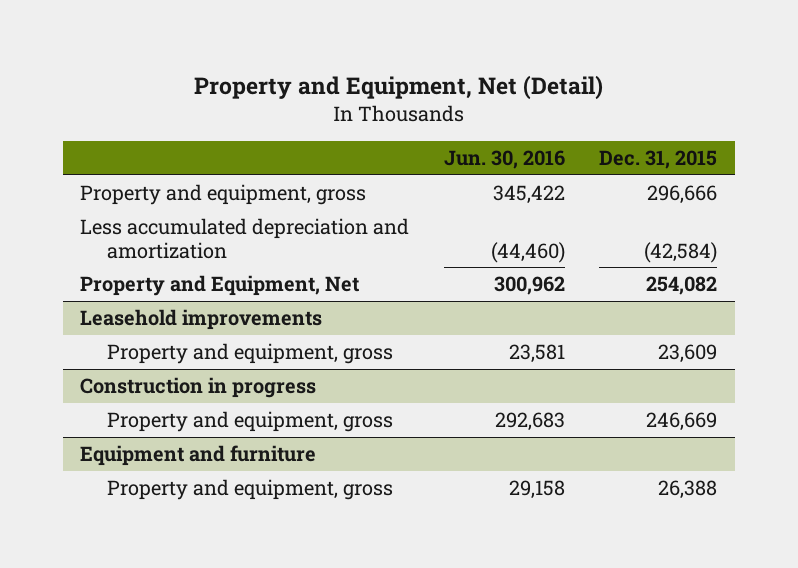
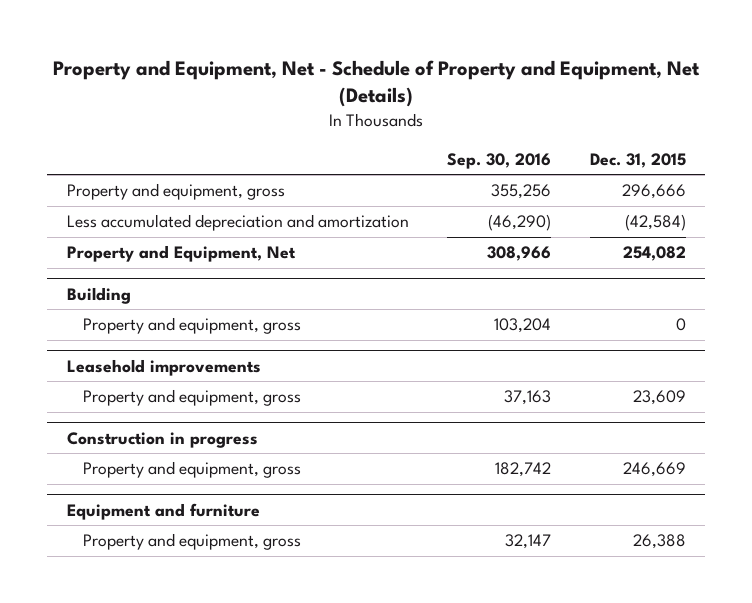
[193,74,603,100] Property and Equipment, Net (Detail) -> [53,59,701,108] Property and Equipment, Net - Schedule of Property and Equipment, Net (Details)
[443,149,565,169] Jun. 30, 2016 -> none
none -> [447,152,552,169] Sep. 30, 2016
none -> [66,286,131,304] Building
none -> [83,317,302,335] Property and equipment, gross

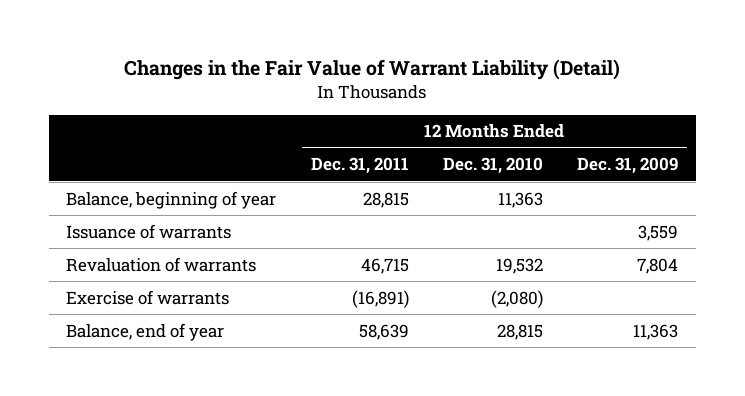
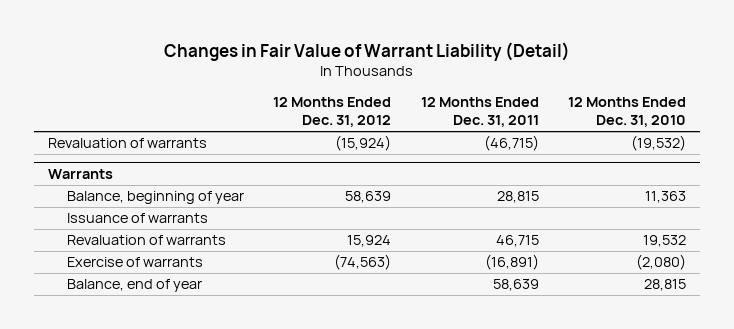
[124,59,621,81] Changes in the Fair Value of Warrant Liability (Detail) -> [164,41,571,61] Changes in Fair Value of Warrant Liability (Detail)
[577,157,679,175] Dec. 31, 2009 -> none
none -> [273,97,392,128] 12 Months Ended Dec. 31, 2012
none -> [48,138,208,149] Revaluation of warrants
none -> [48,169,114,180] Warrants

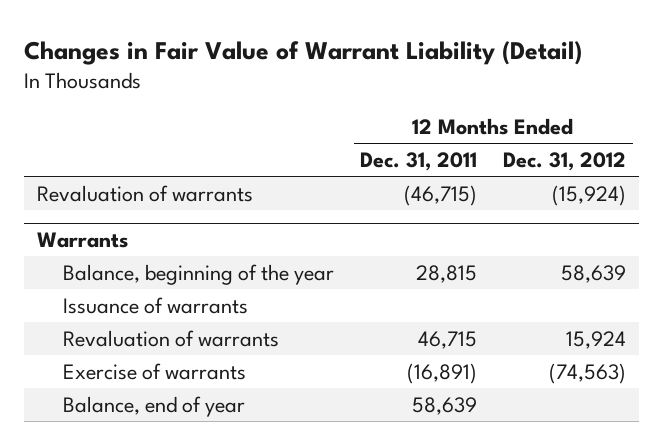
[567,97,686,128] 12 Months Ended Dec. 31, 2010 -> none
[67,191,245,205] Balance, beginning of year -> [63,263,335,285] Balance, beginning of the year

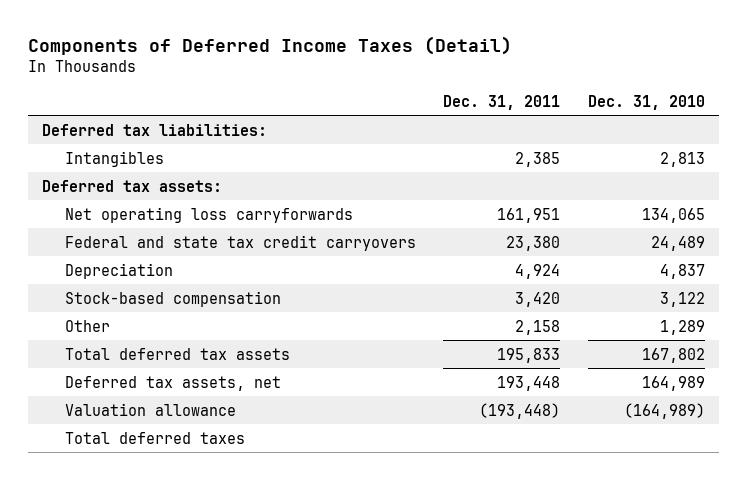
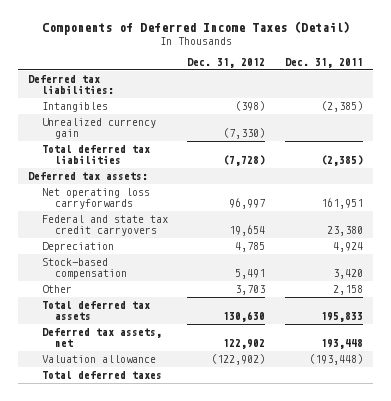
[588,94,706,110] Dec. 31, 2010 -> none
none -> [187,57,266,68] Dec. 31, 2012
[515,151,561,167] 2,385 -> [321,101,364,113] (2,385)
none -> [41,118,156,139] Unrealized currency gain
none -> [41,145,150,164] Total deferred tax liabilities

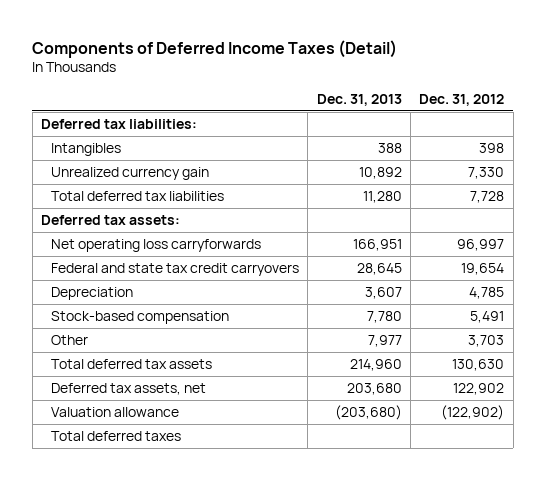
[285,57,364,68] Dec. 31, 2011 -> none
none -> [316,93,402,106] Dec. 31, 2013
[235,101,266,112] (398) -> [479,143,505,154] 398
[223,127,266,139] (7,330) -> [468,167,505,180] 7,330
[223,154,266,166] (7,728) -> [470,191,505,204] 7,728

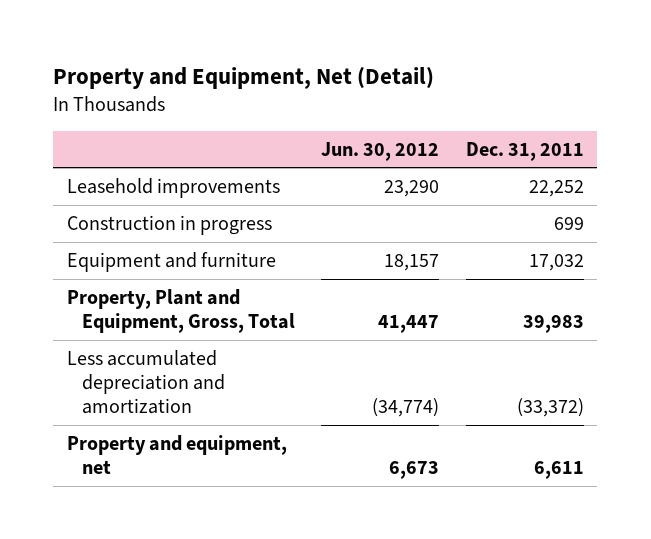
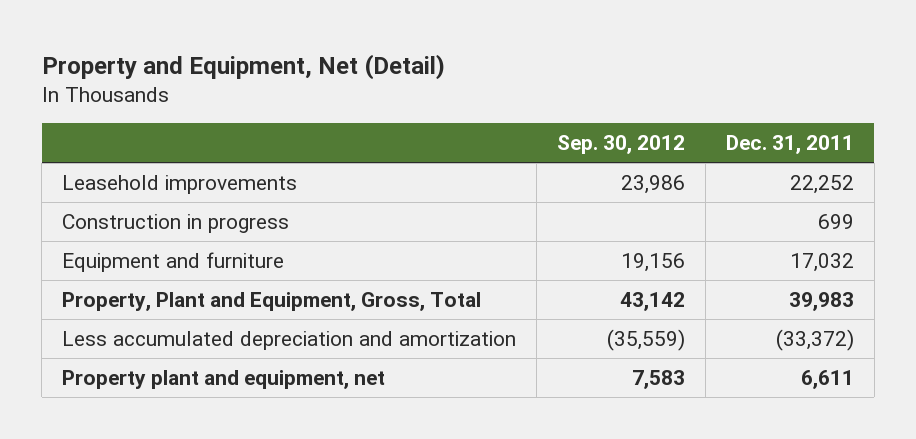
[321,141,440,161] Jun. 30, 2012 -> none
none -> [556,134,685,154] Sep. 30, 2012
[66,434,287,475] Property and equipment, net -> [61,369,385,389] Property plant and equipment, net

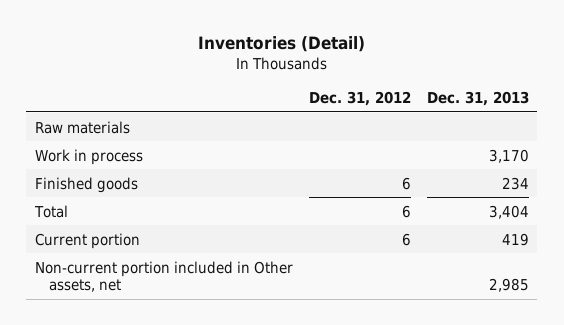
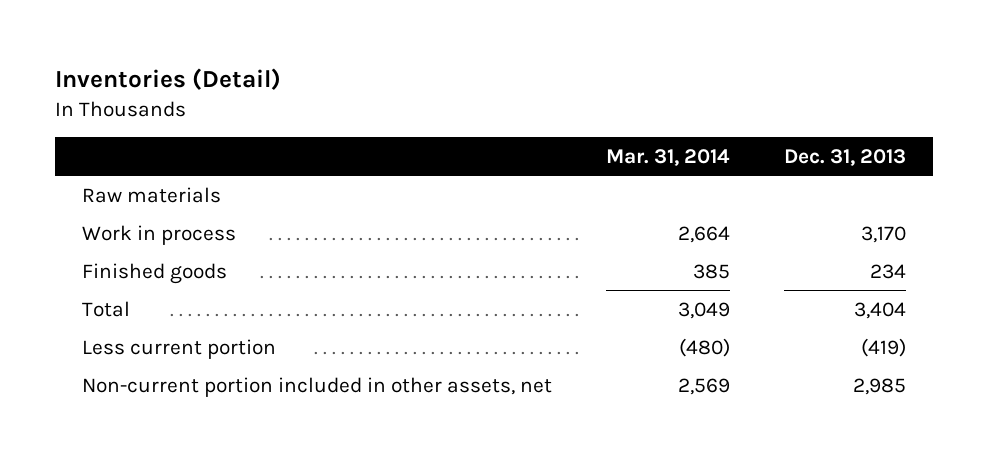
[308,91,411,107] Dec. 31, 2012 -> none
none -> [605,148,730,166] Mar. 31, 2014
[34,232,140,249] Current portion -> [81,338,276,359] Less current portion
[502,232,530,246] 419 -> [861,337,907,357] (419)
[34,260,293,292] Non-current portion included in Other assets, net -> [81,376,552,397] Non-current portion included in other assets, net

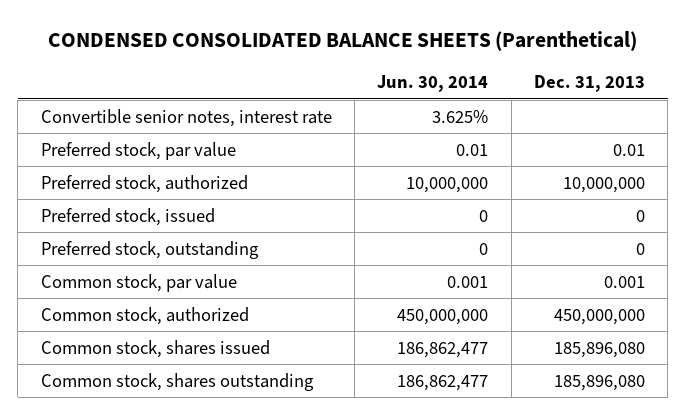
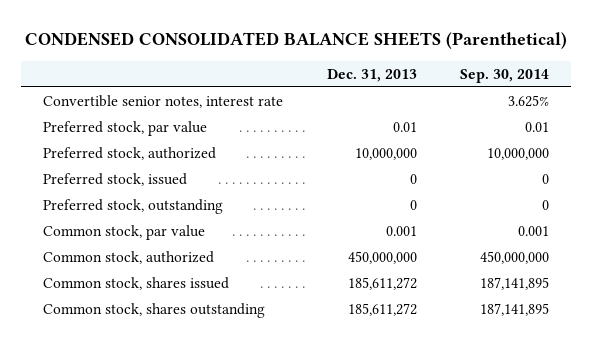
[377,75,489,93] Jun. 30, 2014 -> none
none -> [460,69,550,84] Sep. 30, 2014
[553,341,645,358] 185,896,080 -> [347,276,417,290] 185,611,272
[553,374,645,391] 185,896,080 -> [347,302,417,316] 185,611,272

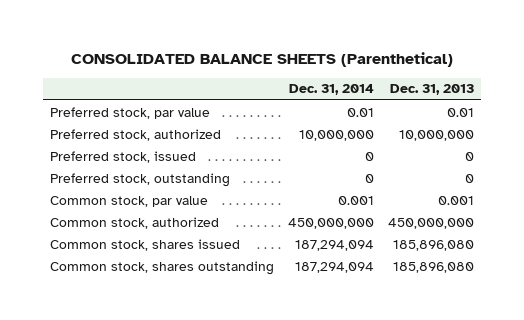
[25,32,568,50] CONDENSED CONSOLIDATED BALANCE SHEETS (Parenthetical) -> [71,52,454,68] CONSOLIDATED BALANCE SHEETS (Parenthetical)
[460,69,550,84] Sep. 30, 2014 -> none
none -> [289,84,375,96] Dec. 31, 2014
[43,94,284,108] Convertible senior notes, interest rate -> none
[347,276,417,290] 185,611,272 -> [393,239,475,251] 185,896,080
[347,302,417,316] 185,611,272 -> [393,261,475,273] 185,896,080

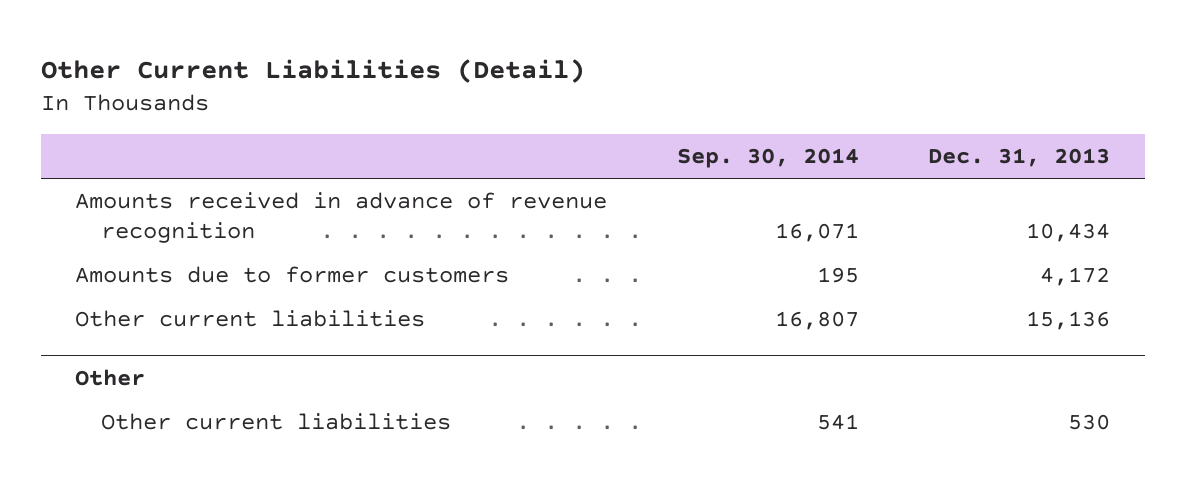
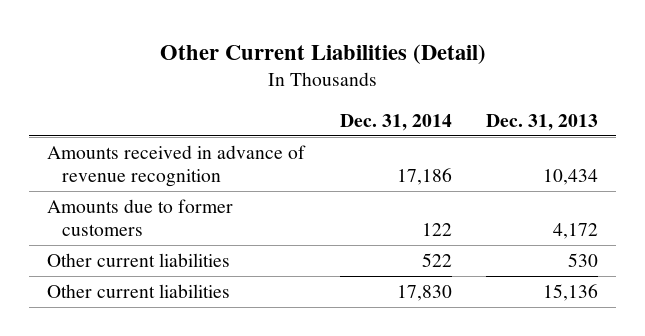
[676,148,859,169] Sep. 30, 2014 -> none
none -> [339,114,452,132] Dec. 31, 2014
[75,368,146,386] Other -> none
[75,309,426,327] Other current liabilities -> [46,283,230,298] Other current liabilities

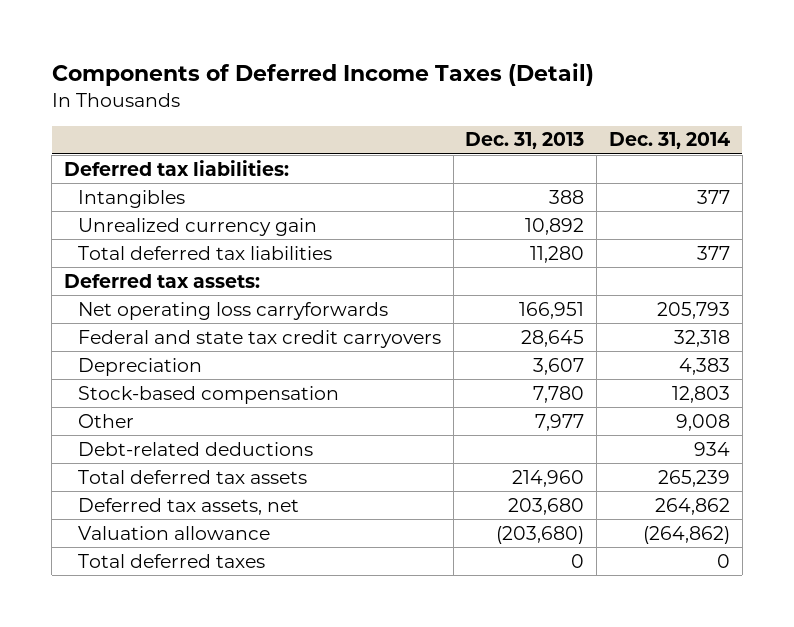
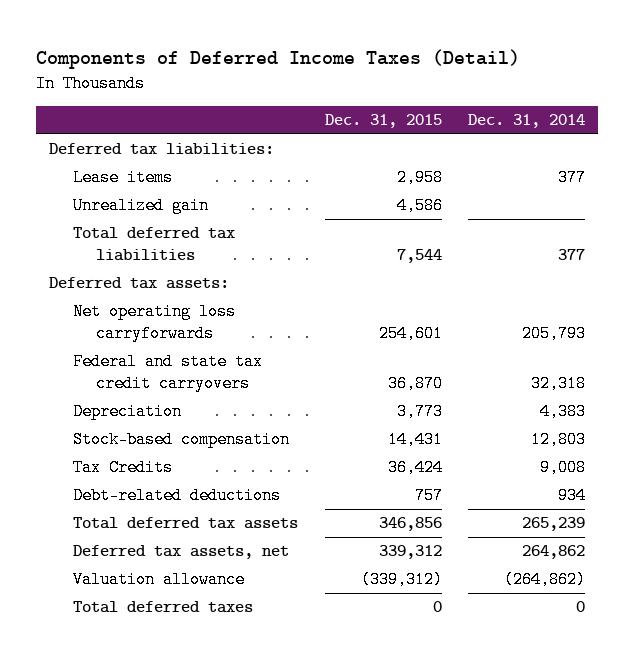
[465,132,585,150] Dec. 31, 2013 -> none
none -> [324,114,442,129] Dec. 31, 2015
[77,189,185,208] Intangibles -> [72,169,173,187] Lease items
[77,217,317,236] Unrealized currency gain -> [72,197,209,215] Unrealized gain
[77,413,134,428] Other -> none
none -> [72,459,173,477] Tax Credits

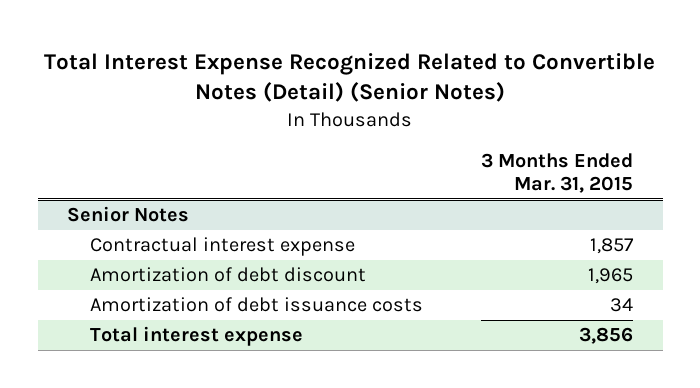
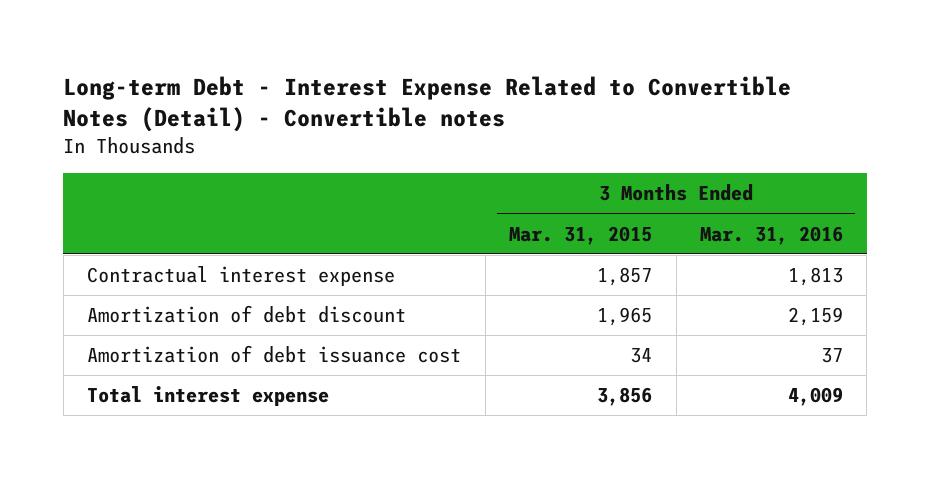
[44,52,656,103] Total Interest Expense Recognized Related to Convertible Notes (Detail) (Senior Notes) -> [63,75,792,132] Long-term Debt - Interest Expense Related to Convertible Notes (Detail) - Convertible notes
none -> [699,225,843,245] Mar. 31, 2016
[67,205,190,222] Senior Notes -> none
[89,296,423,312] Amortization of debt issuance costs -> [87,345,462,364] Amortization of debt issuance cost

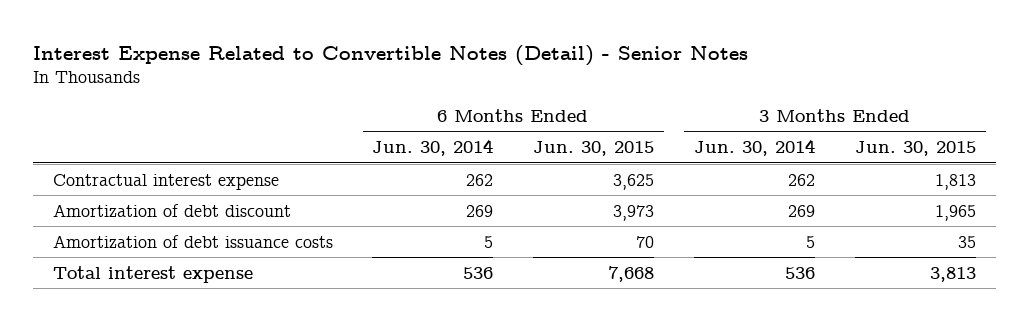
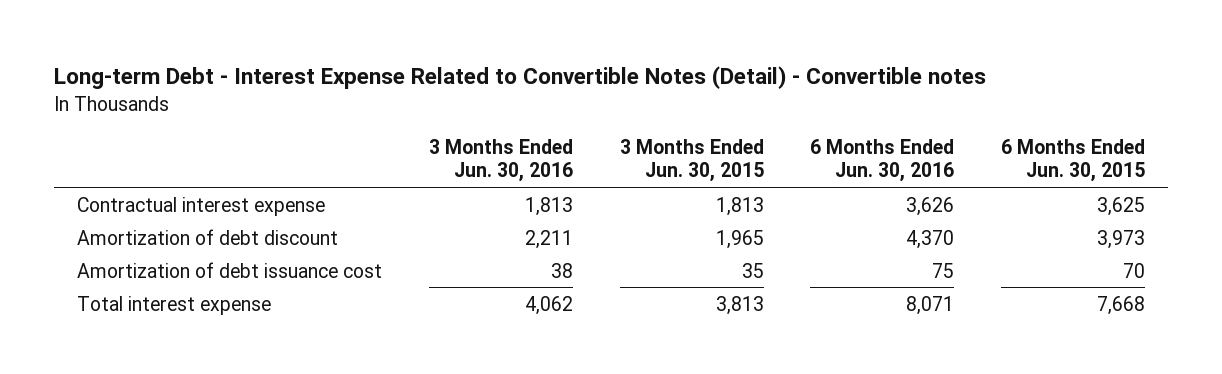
[32,44,748,66] Interest Expense Related to Convertible Notes (Detail) - Senior Notes -> [54,66,987,90] Long-term Debt - Interest Expense Related to Convertible Notes (Detail) - Convertible notes
[372,139,494,157] Jun. 30, 2014 -> none
[694,139,816,157] Jun. 30, 2014 -> none
none -> [429,138,574,183] 3 Months Ended Jun. 30, 2016
none -> [810,138,955,183] 6 Months Ended Jun. 30, 2016
[52,234,333,248] Amortization of debt issuance costs -> [77,261,383,278] Amortization of debt issuance cost

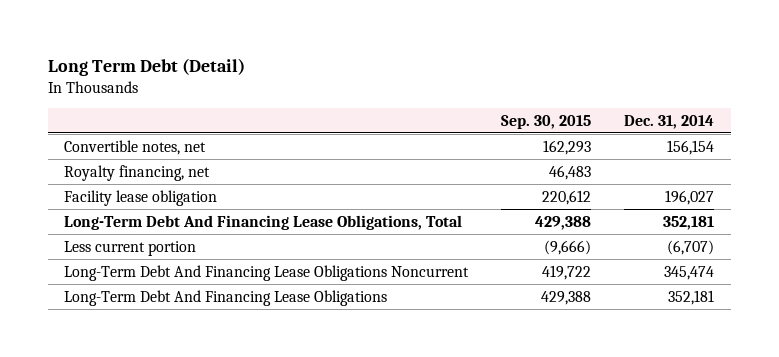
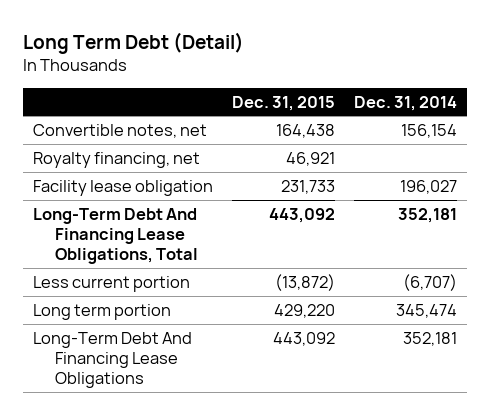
[501,114,592,129] Sep. 30, 2015 -> none
none -> [232,95,336,111] Dec. 31, 2015
[64,264,470,281] Long-Term Debt And Financing Lease Obligations Noncurrent -> [32,303,171,320] Long term portion

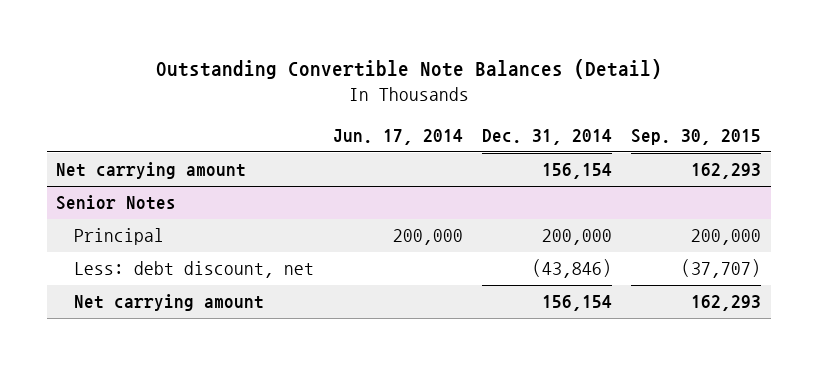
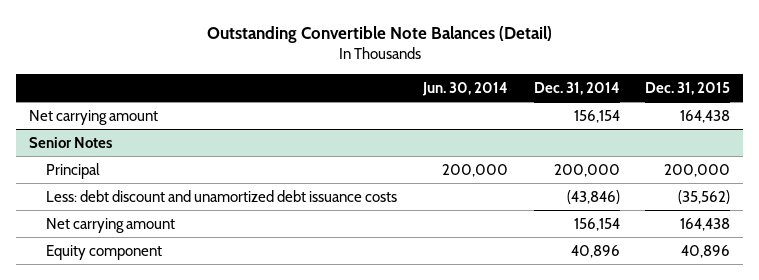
[332,128,463,145] Jun. 17, 2014 -> none
[631,128,762,145] Sep. 30, 2015 -> none
none -> [422,81,509,96] Jun. 30, 2014
none -> [645,81,731,95] Dec. 31, 2015
[73,261,314,279] Less: debt discount, net -> [46,189,398,202] Less: debt discount and unamortized debt issuance costs
none -> [46,244,163,260] Equity component

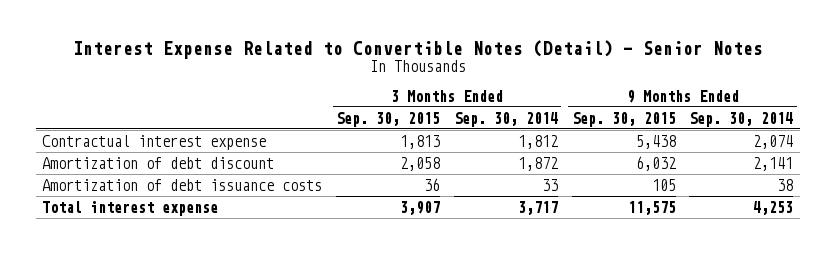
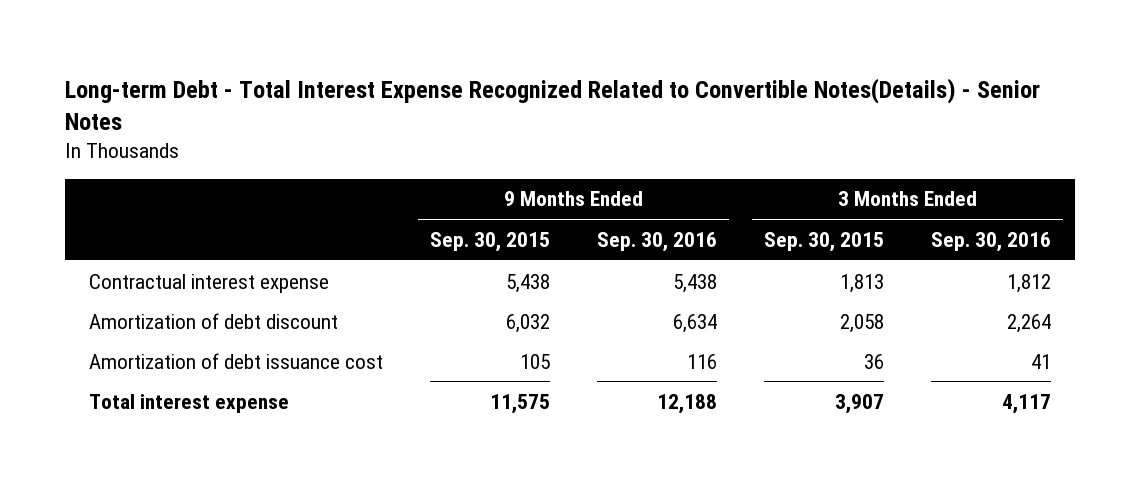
[72,40,763,60] Interest Expense Related to Convertible Notes (Detail) - Senior Notes -> [65,77,1041,130] Long-term Debt - Total Interest Expense Recognized Related to Convertible Notes(Details) - Senior Notes
[453,111,558,127] Sep. 30, 2014 -> none
[689,111,794,127] Sep. 30, 2014 -> none
none -> [597,231,718,252] Sep. 30, 2016
none -> [931,231,1052,252] Sep. 30, 2016
[42,178,323,191] Amortization of debt issuance costs -> [88,352,383,369] Amortization of debt issuance cost

